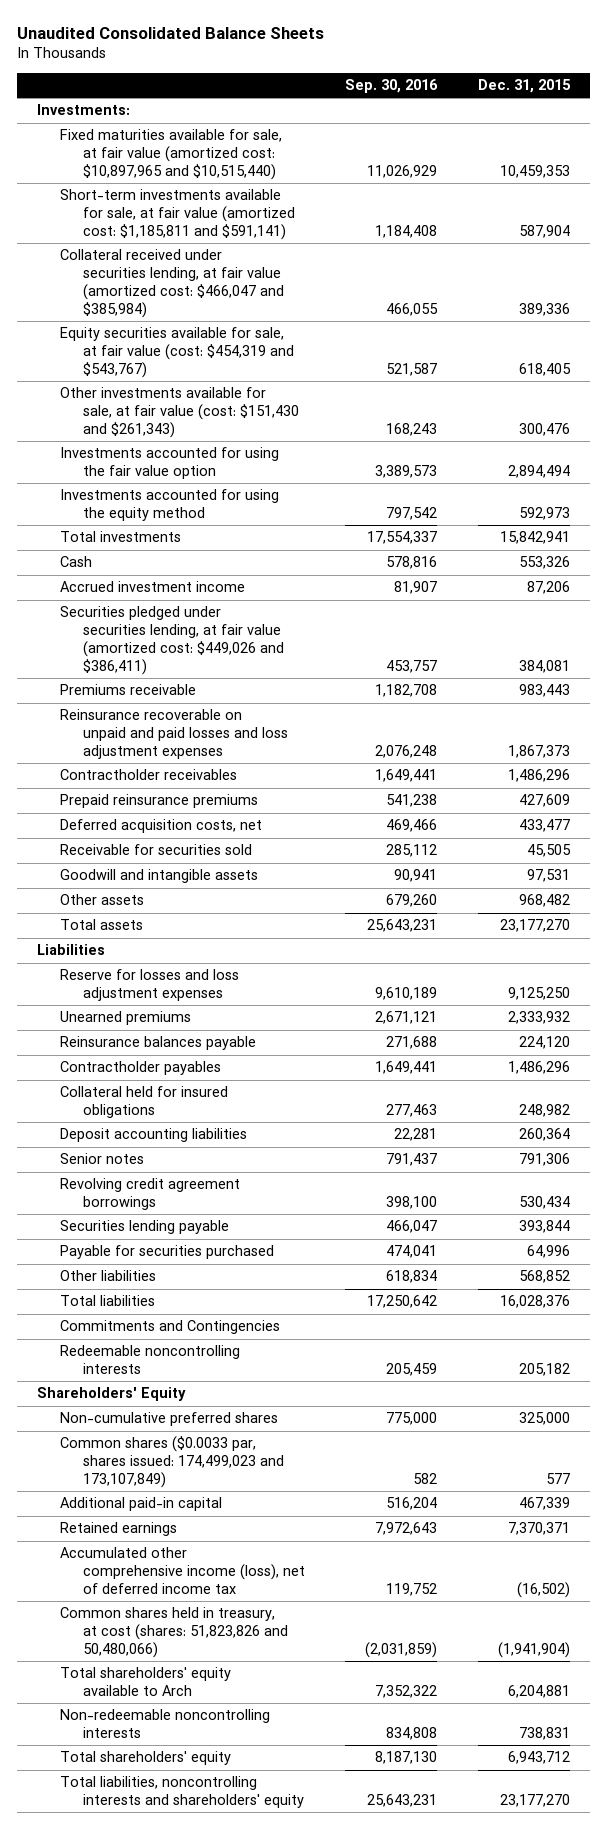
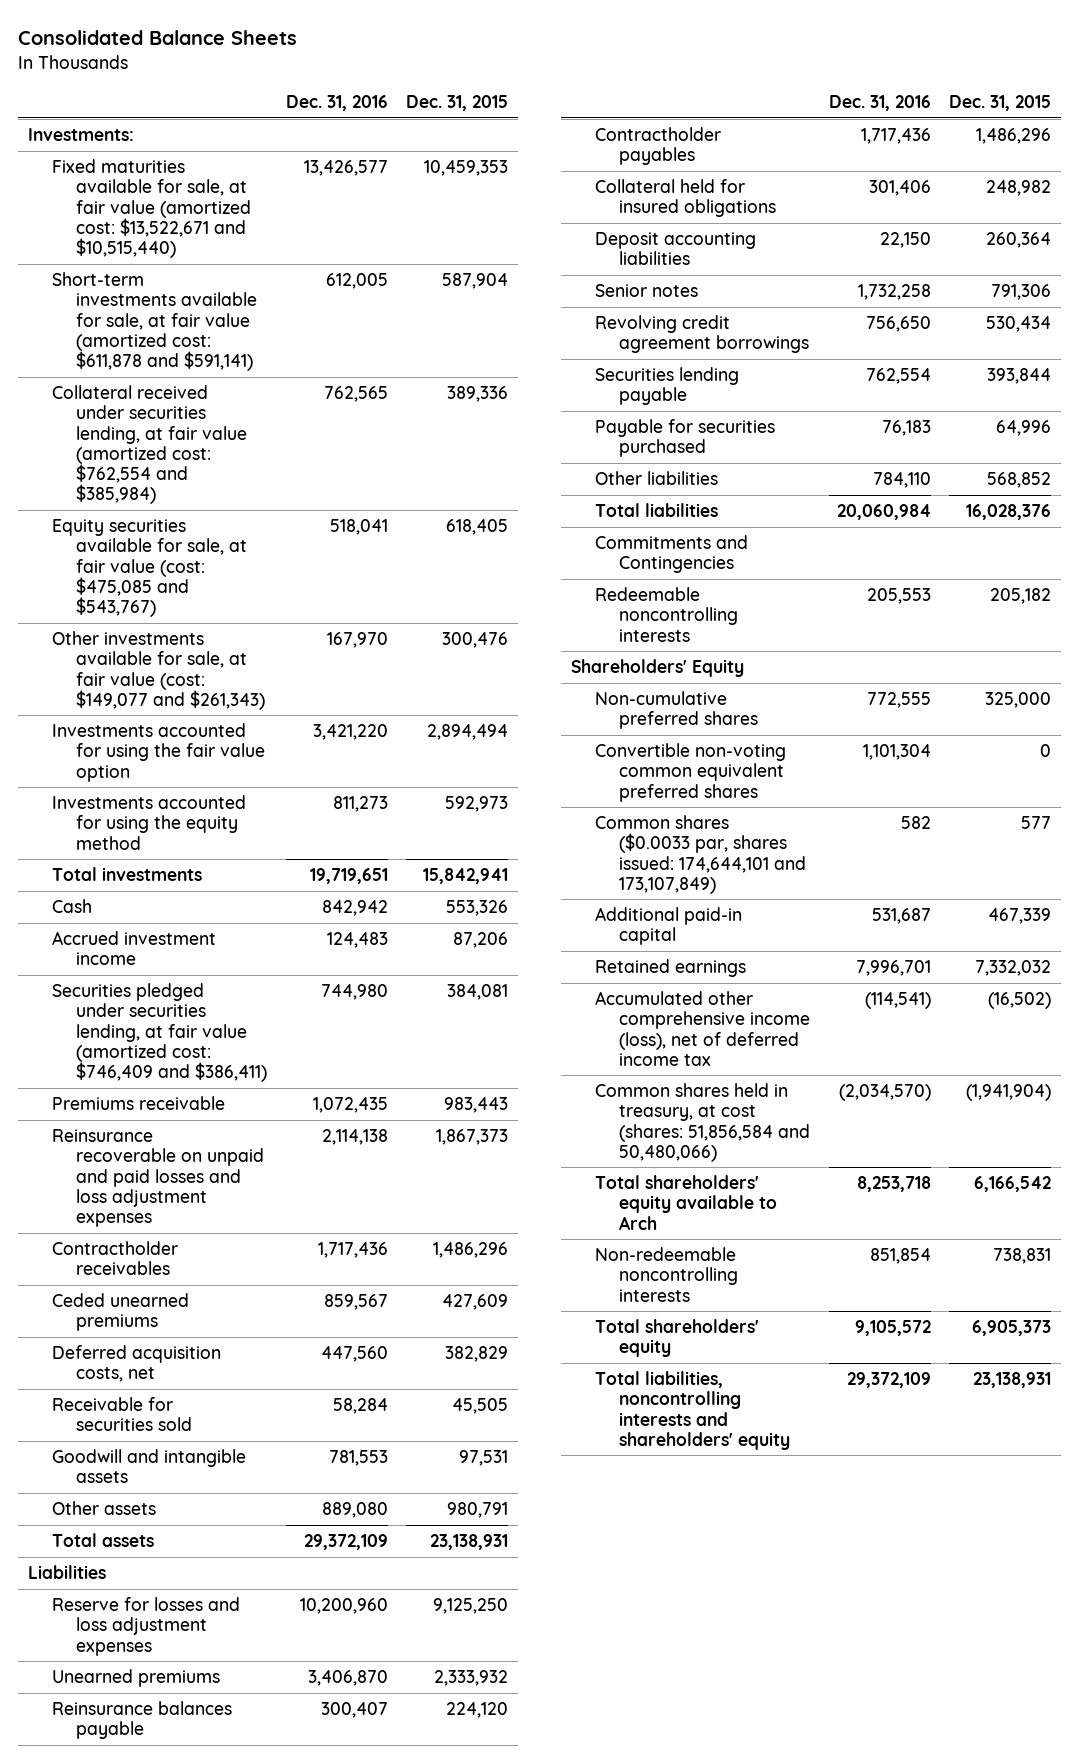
[17,27,325,40] Unaudited Consolidated Balance Sheets -> [18,30,298,46] Consolidated Balance Sheets
[345,79,439,94] Sep. 30, 2016 -> none
none -> [285,95,388,112] Dec. 31, 2016
[59,129,282,180] Fixed maturities available for sale, at fair value (amortized cost: $10,897,965 and $10,515,440) -> [52,158,252,259] Fixed maturities available for sale, at fair value (amortized cost: $13,522,671 and $10,515,440)
[59,189,295,240] Short-term investments available for sale, at fair value (amortized cost: $1,185,811 and $591,141) -> [52,271,258,372] Short-term investments available for sale, at fair value (amortized cost: $611,878 and $591,141)
[59,249,284,318] Collateral received under securities lending, at fair value (amortized cost: $466,047 and $385,984) -> [52,384,248,505] Collateral received under securities lending, at fair value (amortized cost: $762,554 and $385,984)
[59,327,294,378] Equity securities available for sale, at fair value (cost: $454,319 and $543,767) -> [52,518,248,618] Equity securities available for sale, at fair value (cost: $475,085 and $543,767)
[59,387,299,438] Other investments available for sale, at fair value (cost: $151,430 and $261,343) -> [52,630,266,710] Other investments available for sale, at fair value (cost: $149,077 and $261,343)
[59,606,284,675] Securities pledged under securities lending, at fair value (amortized cost: $449,026 and $386,411) -> [52,982,268,1083] Securities pledged under securities lending, at fair value (amortized cost: $746,409 and $386,411)
[59,794,258,809] Prepaid reinsurance premiums -> [52,1292,190,1332] Ceded unearned premiums
[518,819,570,833] 433,477 -> [445,1345,509,1362] 382,829
[518,894,570,908] 968,482 -> [447,1501,509,1518] 980,791
[499,919,570,933] 23,177,270 -> [430,1533,509,1550] 23,138,931
none -> [595,742,787,802] Convertible non-voting common equivalent preferred shares
[59,1436,284,1488] Common shares ($0.0033 par, shares issued: 174,499,023 and 173,107,849) -> [595,814,807,894] Common shares ($0.0033 par, shares issued: 174,644,101 and 173,107,849)
[507,1522,570,1536] 7,370,371 -> [975,959,1052,976] 7,332,032
[59,1607,288,1658] Common shares held in treasury, at cost (shares: 51,823,826 and 50,480,066) -> [595,1082,811,1162] Common shares held in treasury, at cost (shares: 51,856,584 and 50,480,066)
[507,1685,570,1699] 6,204,881 -> [974,1175,1052,1192] 6,166,542
[507,1751,570,1765] 6,943,712 -> [972,1319,1052,1336] 6,905,373
[499,1794,570,1808] 23,177,270 -> [973,1371,1052,1388] 23,138,931

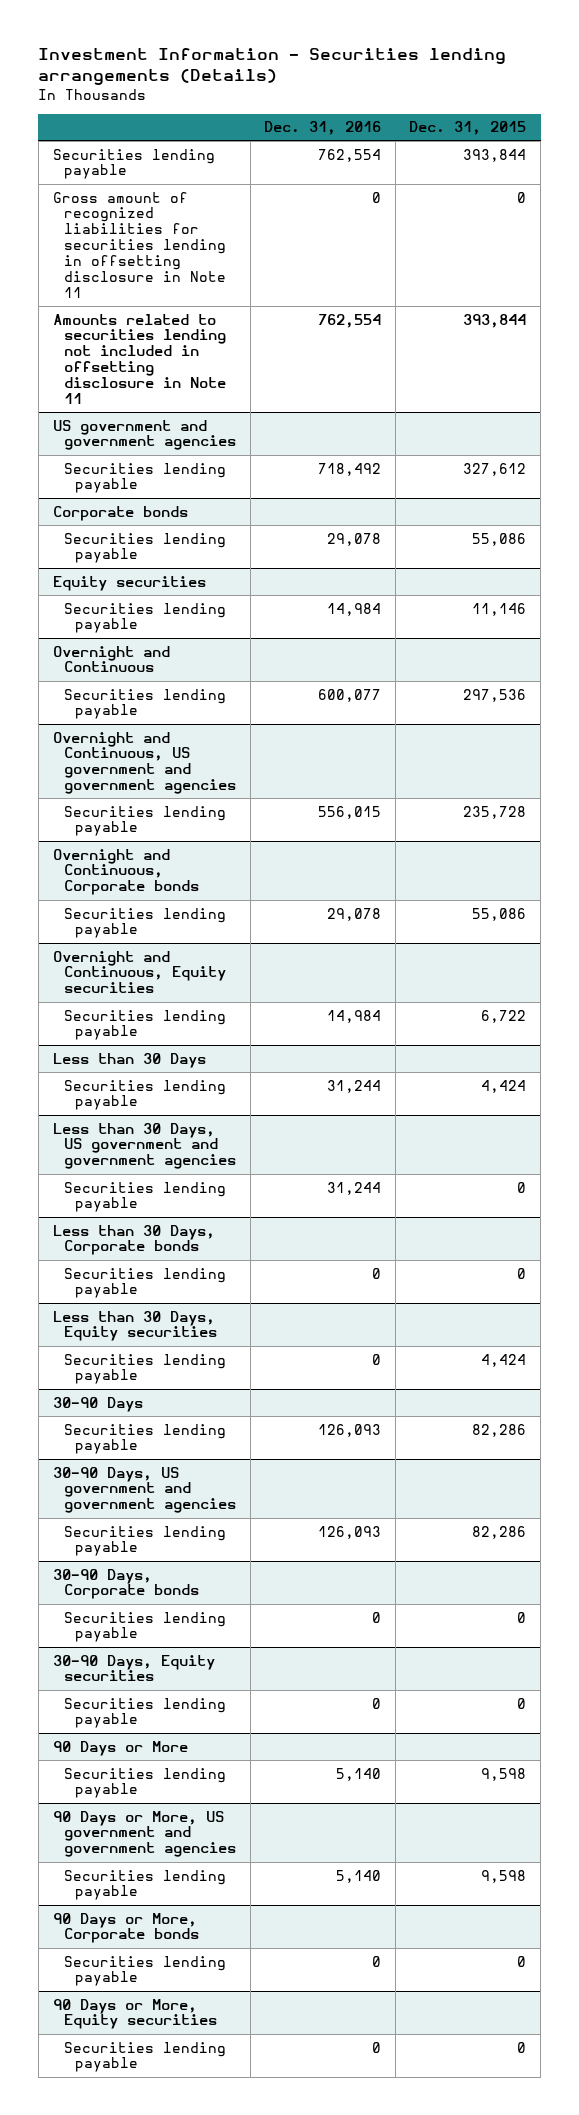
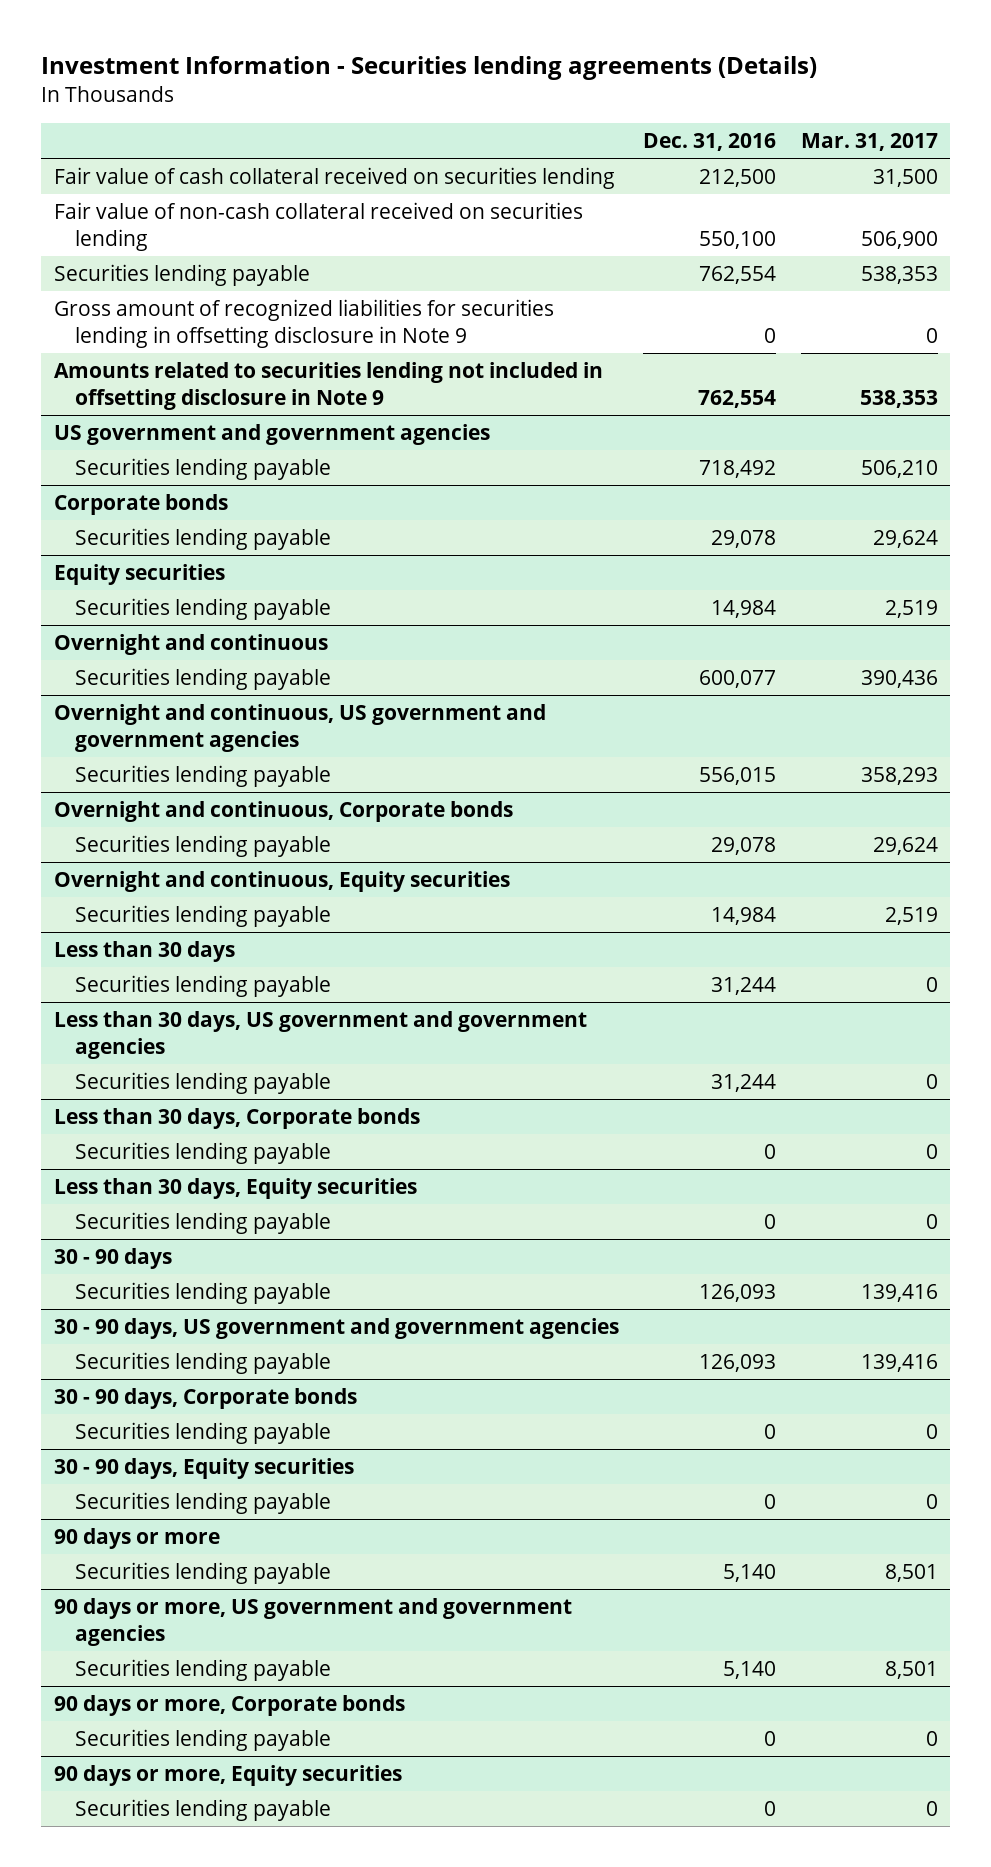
[38,47,507,86] Investment Information - Securities lending arrangements (Details) -> [41,55,818,80] Investment Information - Securities lending agreements (Details)
[409,121,527,136] Dec. 31, 2015 -> none
none -> [800,133,938,152] Mar. 31, 2017
none -> [53,166,615,189] Fair value of cash collateral received on securities lending
none -> [53,201,583,251] Fair value of non-cash collateral received on securities lending
[52,191,226,299] Gross amount of recognized liabilities for securities lending in offsetting disclosure in Note 11 -> [53,298,554,348] Gross amount of recognized liabilities for securities lending in offsetting disclosure in Note 9
[52,313,226,405] Amounts related to securities lending not included in offsetting disclosure in Note 11 -> [53,361,603,410] Amounts related to securities lending not included in offsetting disclosure in Note 9
[52,645,170,673] Overnight and Continuous -> [53,633,328,655] Overnight and continuous
[52,731,236,795] Overnight and Continuous, US government and government agencies -> [53,703,546,752] Overnight and continuous, US government and government agencies
[52,848,199,896] Overnight and Continuous, Corporate bonds -> [53,800,513,822] Overnight and continuous, Corporate bonds
[52,950,226,994] Overnight and Continuous, Equity securities -> [53,870,510,892] Overnight and continuous, Equity securities
[52,1052,206,1068] Less than 30 Days -> [53,940,235,962] Less than 30 days
[52,1122,236,1170] Less than 30 Days, US government and government agencies -> [53,1010,587,1059] Less than 30 days, US government and government agencies
[52,1224,215,1256] Less than 30 Days, Corporate bonds -> [53,1107,420,1129] Less than 30 days, Corporate bonds
[52,1310,217,1342] Less than 30 Days, Equity securities -> [53,1177,417,1199] Less than 30 days, Equity securities
[52,1396,143,1412] 30-90 Days -> [53,1247,172,1269] 30 - 90 days
[52,1466,236,1514] 30-90 Days, US government and government agencies -> [53,1317,619,1339] 30 - 90 days, US government and government agencies
[52,1568,199,1600] 30-90 Days, Corporate bonds -> [53,1387,357,1409] 30 - 90 days, Corporate bonds
[52,1654,215,1682] 30-90 Days, Equity securities -> [53,1457,354,1479] 30 - 90 days, Equity securities
[52,1740,188,1756] 90 Days or More -> [53,1527,220,1549] 90 days or more
[52,1810,236,1858] 90 Days or More, US government and government agencies -> [53,1597,572,1646] 90 days or more, US government and government agencies
[52,1912,199,1944] 90 Days or More, Corporate bonds -> [53,1694,405,1716] 90 days or more, Corporate bonds
[52,1998,217,2030] 90 Days or More, Equity securities -> [53,1764,402,1786] 90 days or more, Equity securities

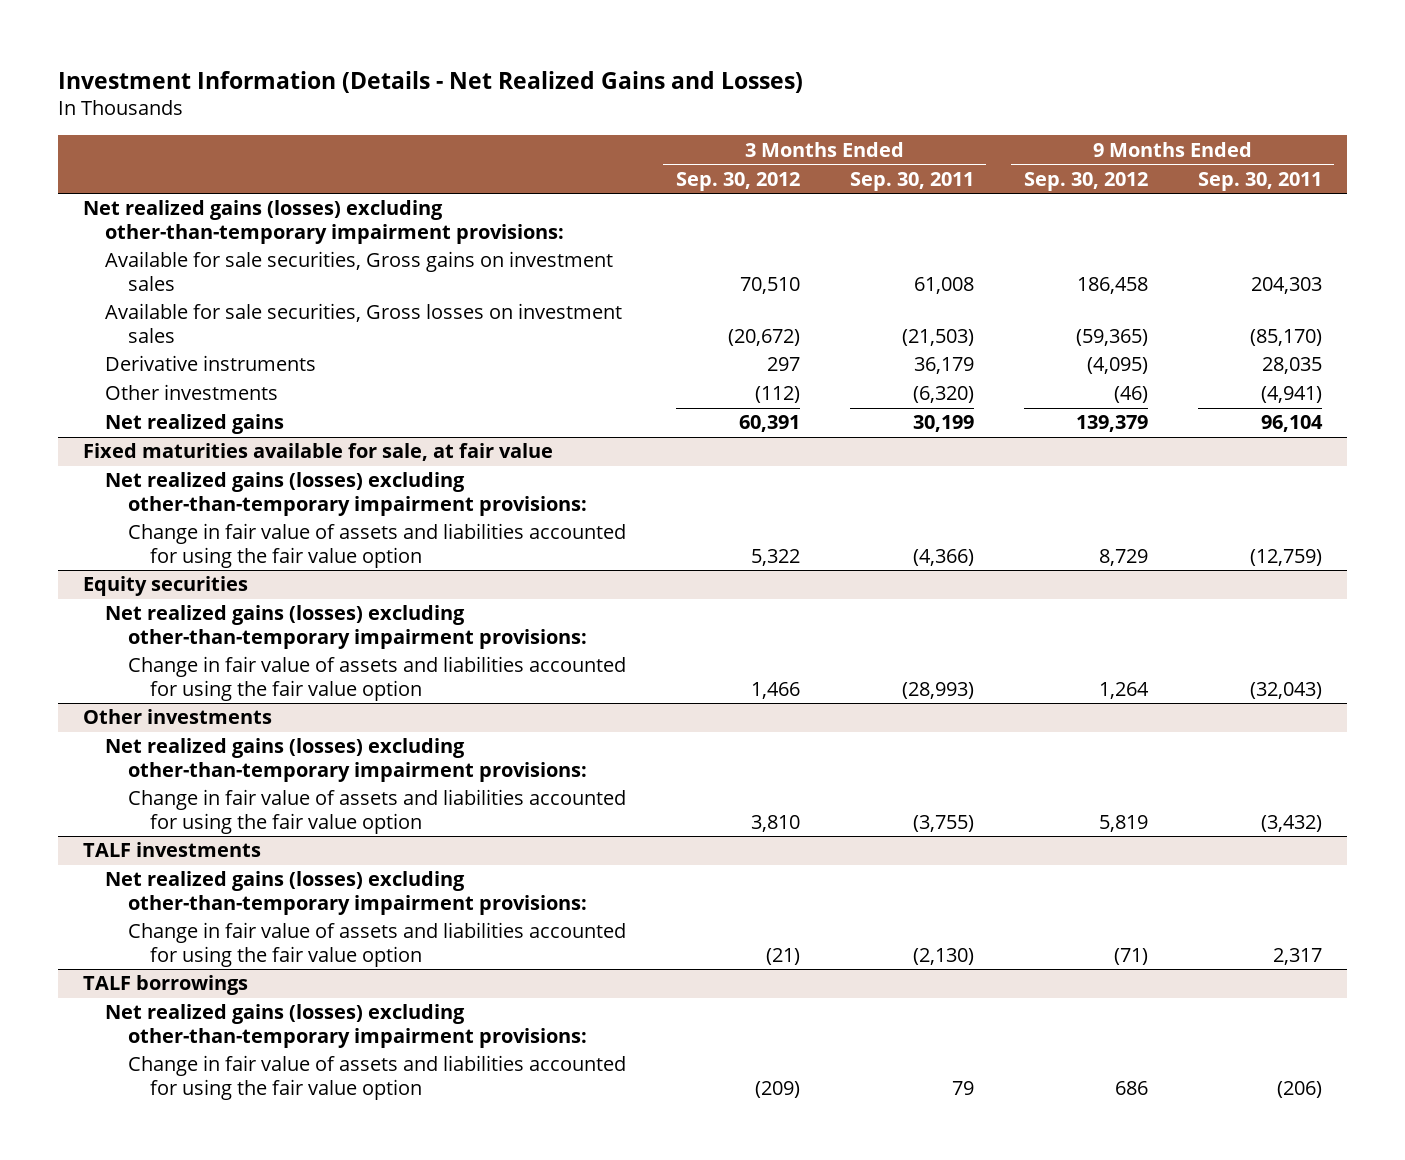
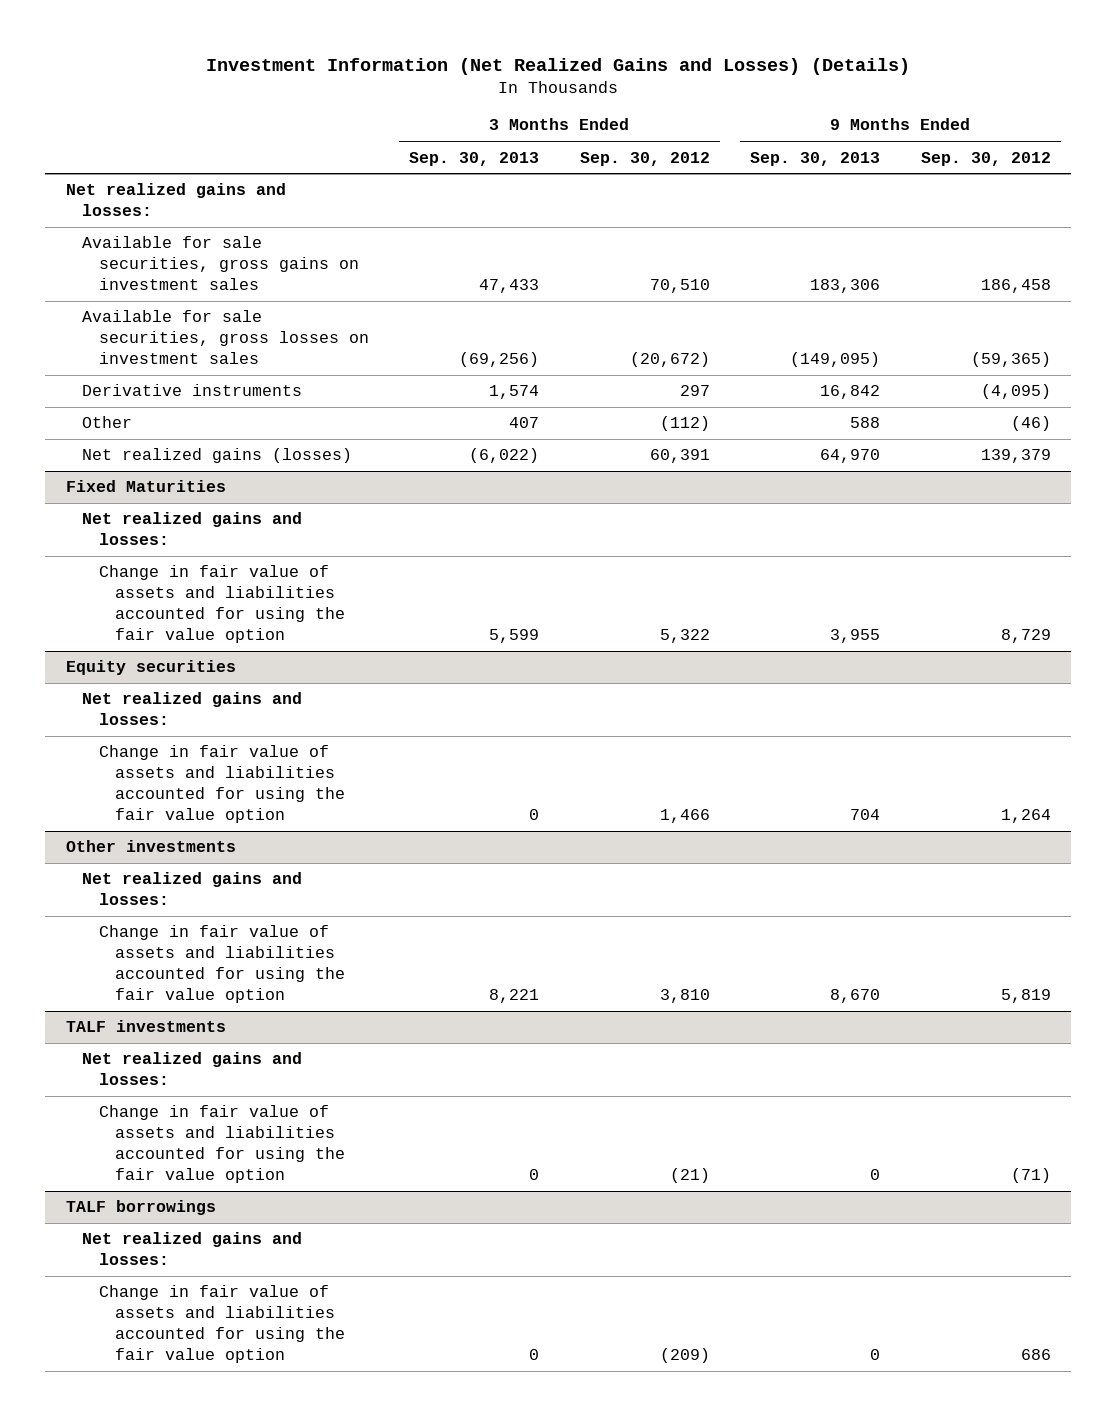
[57,70,803,93] Investment Information (Details - Net Realized Gains and Losses) -> [206,57,911,75] Investment Information (Net Realized Gains and Losses) (Details)
[849,171,974,191] Sep. 30, 2011 -> none
[1197,171,1322,191] Sep. 30, 2011 -> none
none -> [409,151,540,166] Sep. 30, 2013
none -> [750,151,881,166] Sep. 30, 2013
[83,200,565,244] Net realized gains (losses) excluding other-than-temporary impairment provisions: -> [65,183,286,217] Net realized gains and losses:
[105,251,614,291] Available for sale securities, Gross gains on investment sales -> [82,236,359,291] Available for sale securities, gross gains on investment sales
[105,303,623,343] Available for sale securities, Gross losses on investment sales -> [82,310,369,365] Available for sale securities, gross losses on investment sales
[83,443,554,462] Fixed maturities available for sale, at fair value -> none
[105,384,279,401] Other investments -> [82,416,133,429] Other
[105,414,285,435] Net realized gains -> [82,448,353,464] Net realized gains (losses)
none -> [65,480,226,493] Fixed Maturities
[105,472,587,516] Net realized gains (losses) excluding other-than-temporary impairment provisions: -> [82,512,303,546] Net realized gains and losses:
[105,605,587,649] Net realized gains (losses) excluding other-than-temporary impairment provisions: -> [82,692,303,726] Net realized gains and losses:
[105,738,587,782] Net realized gains (losses) excluding other-than-temporary impairment provisions: -> [82,872,303,906] Net realized gains and losses:
[105,871,587,915] Net realized gains (losses) excluding other-than-temporary impairment provisions: -> [82,1052,303,1086] Net realized gains and losses:
[105,1004,587,1048] Net realized gains (losses) excluding other-than-temporary impairment provisions: -> [82,1232,303,1266] Net realized gains and losses:

